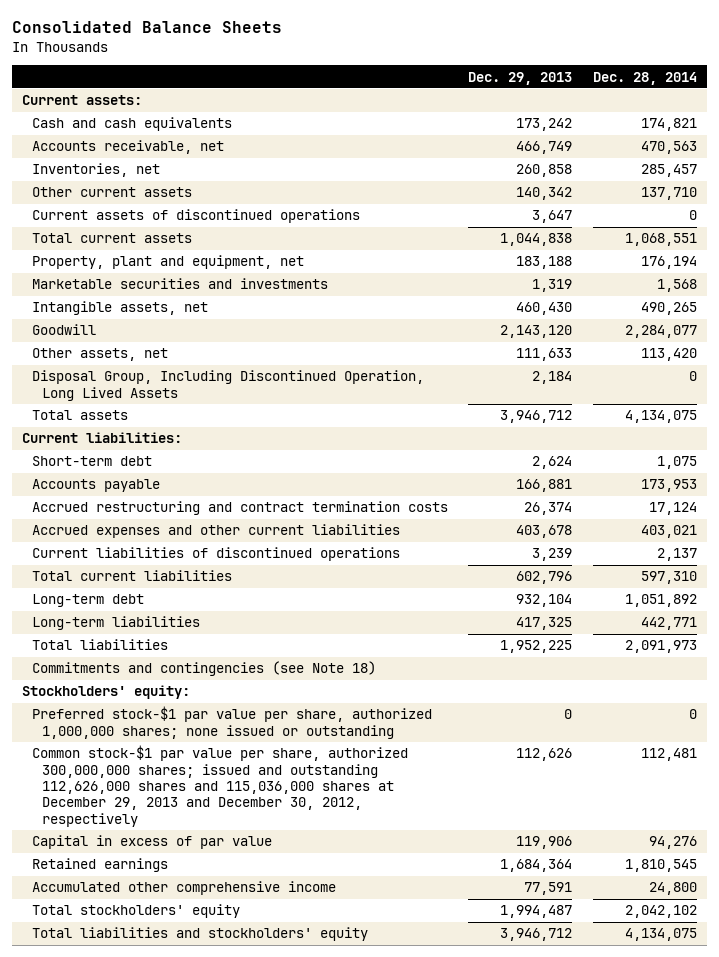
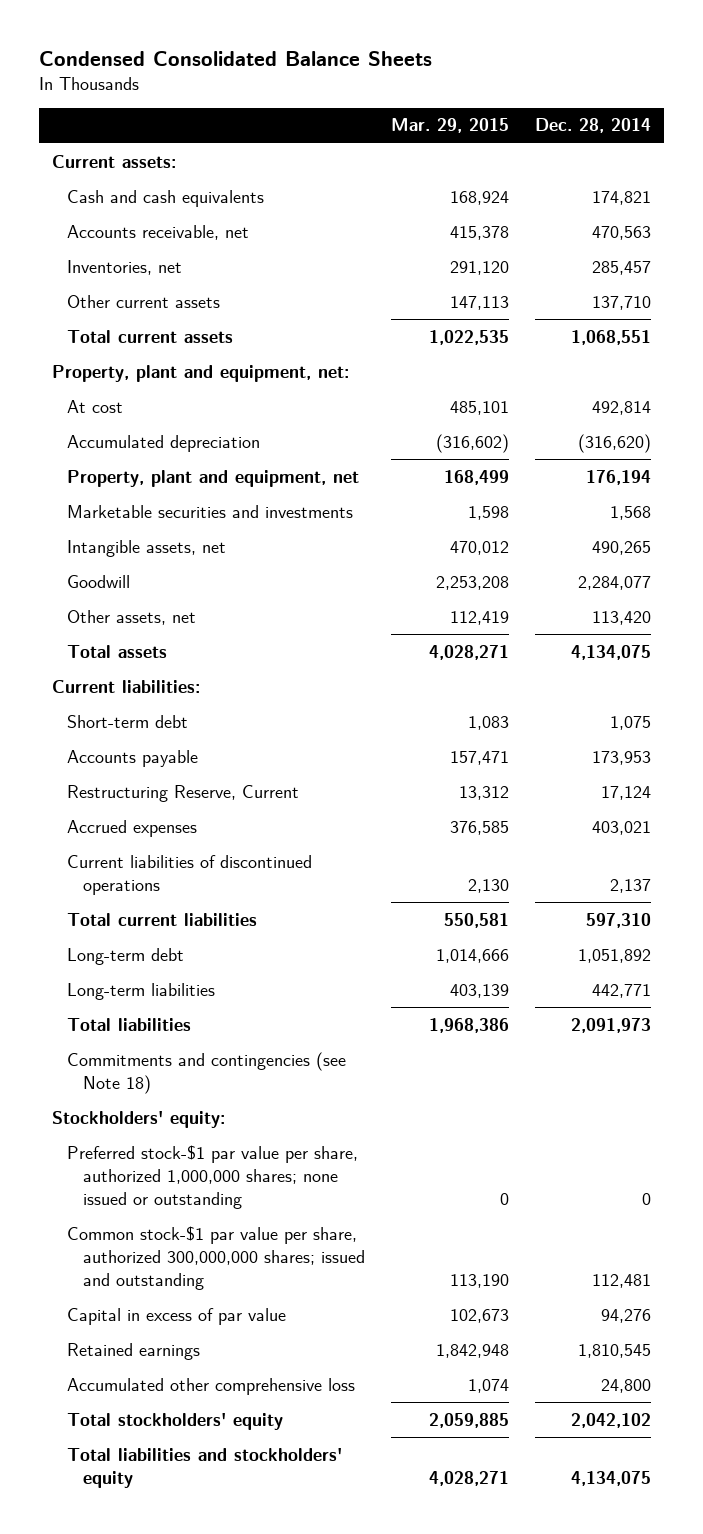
[12,21,283,34] Consolidated Balance Sheets -> [38,51,432,67] Condensed Consolidated Balance Sheets
[468,71,573,85] Dec. 29, 2013 -> none
none -> [391,118,510,134] Mar. 29, 2015
[32,209,361,224] Current assets of discontinued operations -> none
none -> [51,364,349,382] Property, plant and equipment, net:
none -> [67,399,124,413] At cost
none -> [67,434,261,452] Accumulated depreciation
[32,370,425,401] Disposal Group, Including Discontinued Operation, Long Lived Assets -> none
[32,501,449,516] Accrued restructuring and contract termination costs -> [67,784,300,802] Restructuring Reserve, Current
[32,524,401,539] Accrued expenses and other current liabilities -> [67,819,198,837] Accrued expenses
[32,745,409,827] Common stock-$1 par value per share, authorized 300,000,000 shares; issued and outstanding 112,626,000 shares and 115,036,000 shares at December 29, 2013 and December 30, 2012, respectively -> [67,1225,366,1290] Common stock-$1 par value per share, authorized 300,000,000 shares; issued and outstanding
[32,881,337,896] Accumulated other comprehensive income -> [67,1377,356,1395] Accumulated other comprehensive loss

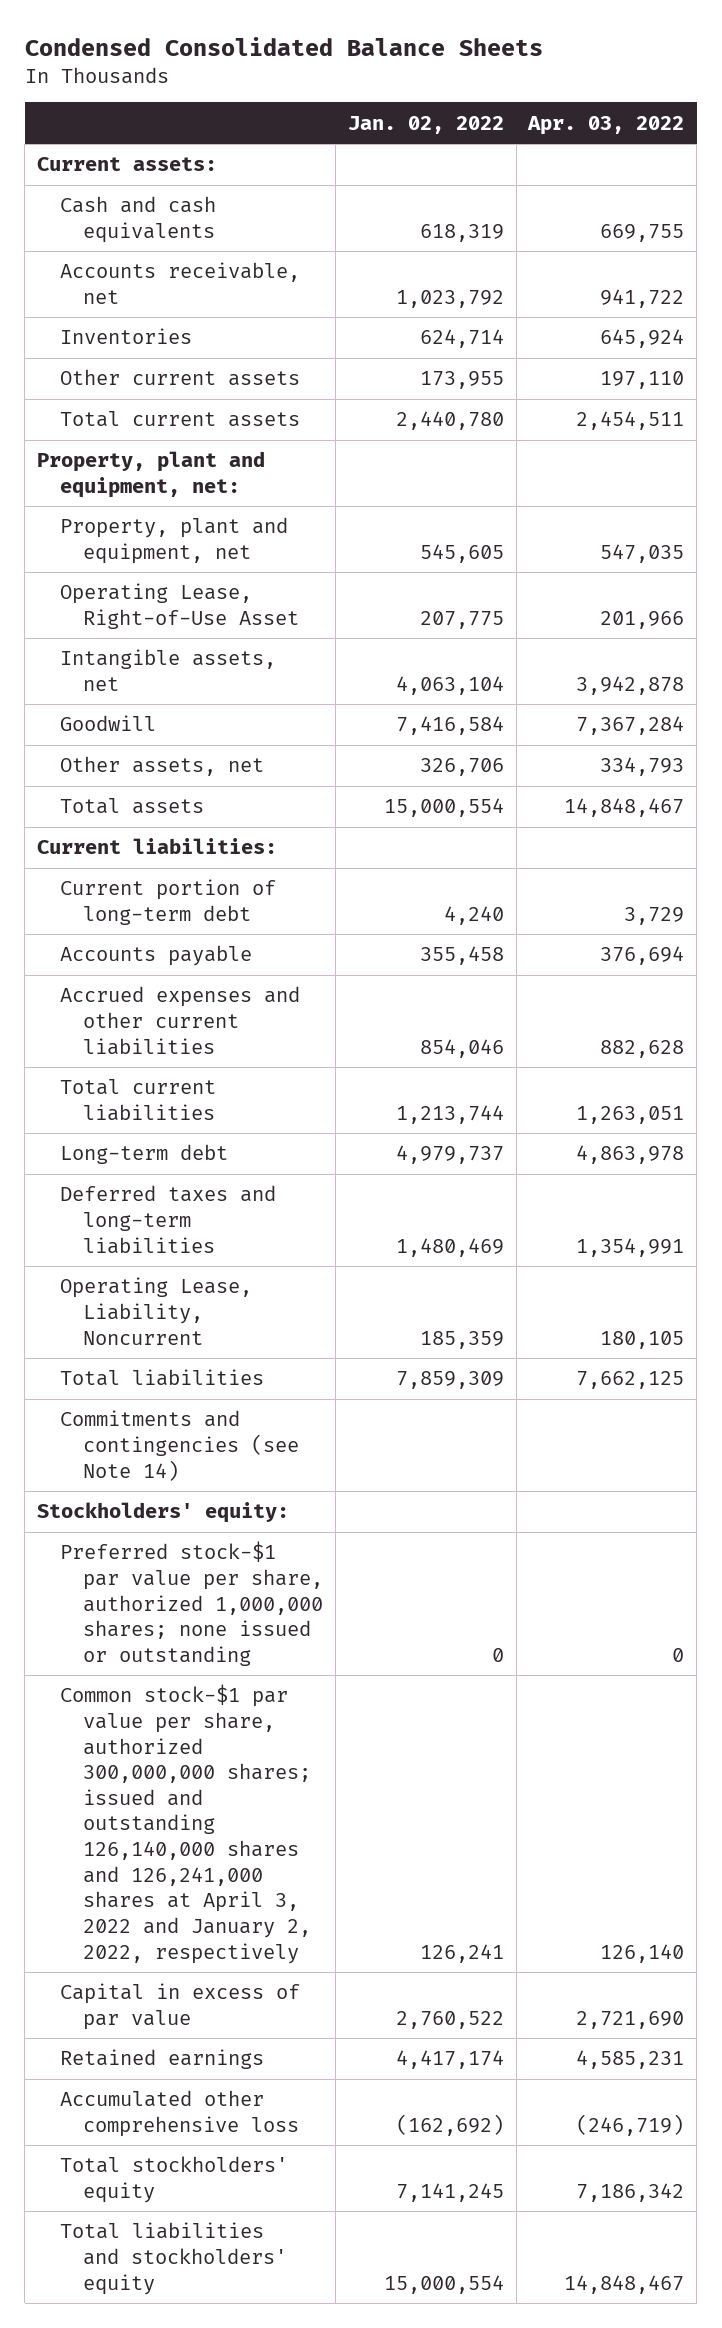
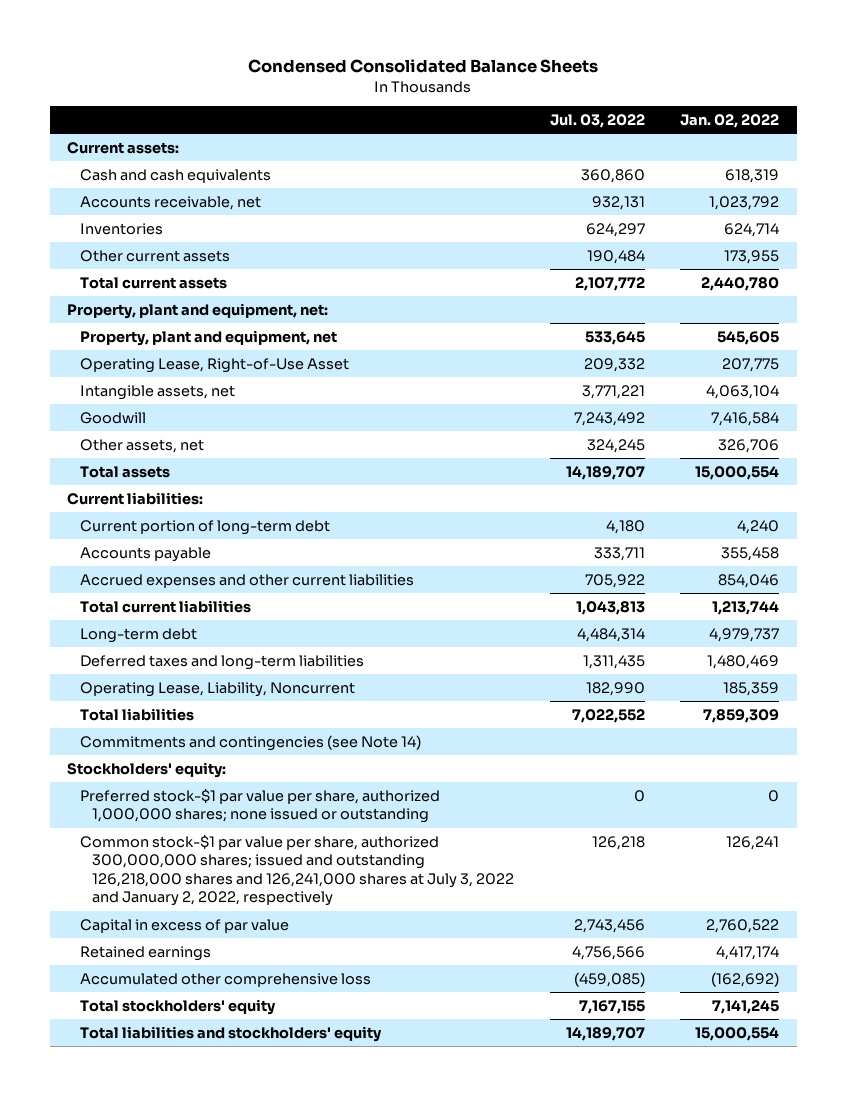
[527,115,685,135] Apr. 03, 2022 -> none
none -> [549,113,645,128] Jul. 03, 2022
[60,1684,312,1964] Common stock-$1 par value per share, authorized 300,000,000 shares; issued and outstanding 126,140,000 shares and 126,241,000 shares at April 3, 2022 and January 2, 2022, respectively -> [79,834,515,907] Common stock-$1 par value per share, authorized 300,000,000 shares; issued and outstanding 126,218,000 shares and 126,241,000 shares at July 3, 2022 and January 2, 2022, respectively

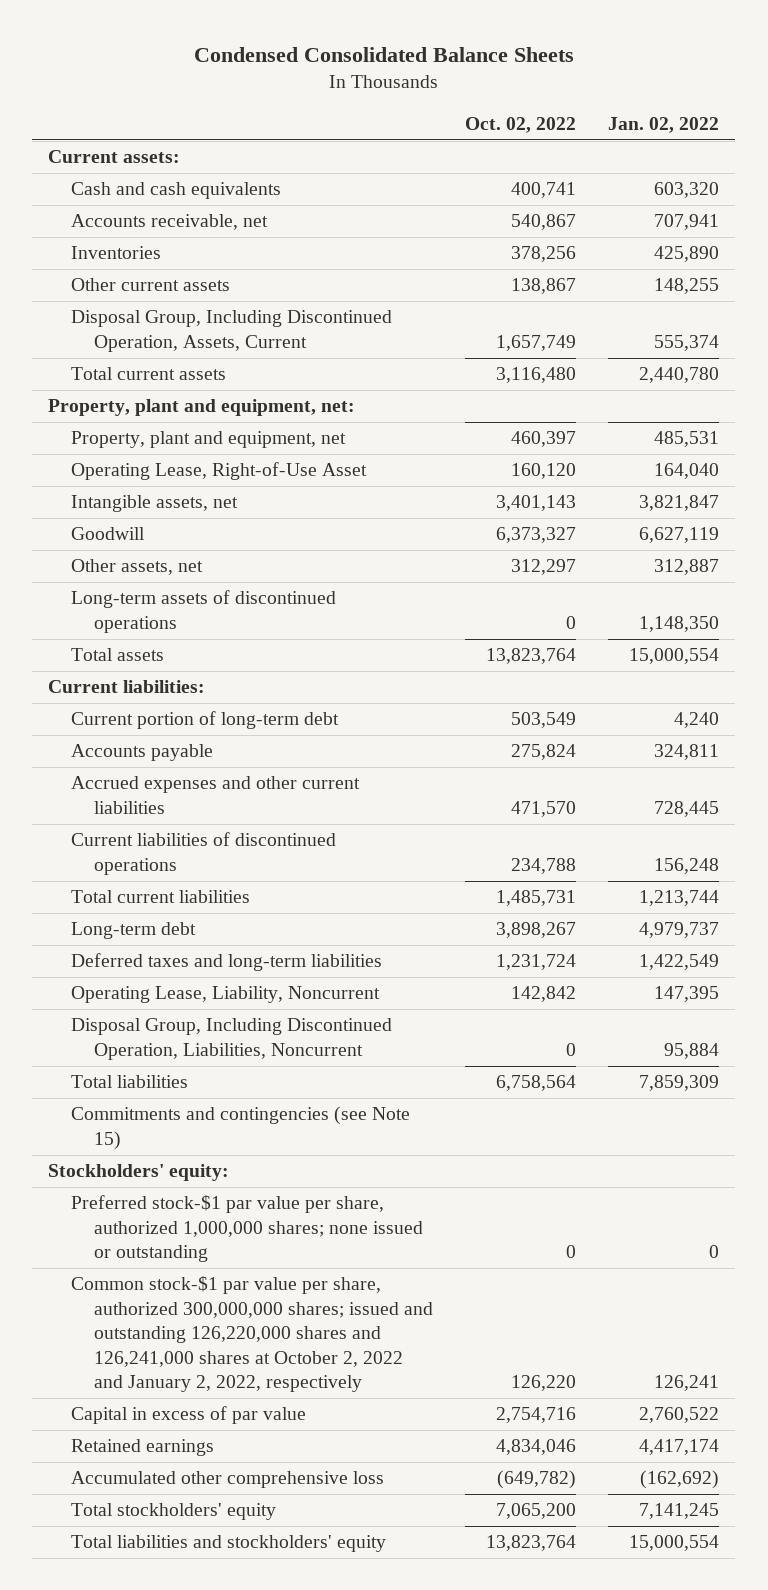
[549,113,645,128] Jul. 03, 2022 -> none
none -> [465,117,577,134] Oct. 02, 2022
[724,168,779,183] 618,319 -> [654,182,720,199] 603,320
[708,195,779,210] 1,023,792 -> [654,214,720,231] 707,941
[723,222,779,237] 624,714 -> [654,246,720,263] 425,890
[723,249,779,264] 173,955 -> [654,278,720,295] 148,255
none -> [71,310,393,352] Disposal Group, Including Discontinued Operation, Assets, Current
[716,330,779,345] 545,605 -> [654,431,720,448] 485,531
[721,357,779,372] 207,775 -> [654,463,720,480] 164,040
[705,384,779,399] 4,063,104 -> [639,495,720,512] 3,821,847
[710,411,779,426] 7,416,584 -> [639,527,720,544] 6,627,119
[717,438,779,453] 326,706 -> [654,559,720,576] 312,887
none -> [71,590,337,633] Long-term assets of discontinued operations
[720,546,779,561] 355,458 -> [654,744,720,761] 324,811
[717,573,779,588] 854,046 -> [654,800,720,817] 728,445
none -> [71,832,337,875] Current liabilities of discontinued operations
[706,654,779,669] 1,480,469 -> [639,954,720,971] 1,422,549
[722,681,779,696] 185,359 -> [654,986,720,1003] 147,395
none -> [71,1018,393,1060] Disposal Group, Including Discontinued Operation, Liabilities, Noncurrent
[79,734,421,751] Commitments and contingencies (see Note 14) -> [71,1106,411,1150] Commitments and contingencies (see Note 15)
[79,834,515,907] Common stock-$1 par value per share, authorized 300,000,000 shares; issued and outstanding 126,218,000 shares and 126,241,000 shares at July 3, 2022 and January 2, 2022, respectively -> [71,1276,434,1392] Common stock-$1 par value per share, authorized 300,000,000 shares; issued and outstanding 126,220,000 shares and 126,241,000 shares at October 2, 2022 and January 2, 2022, respectively

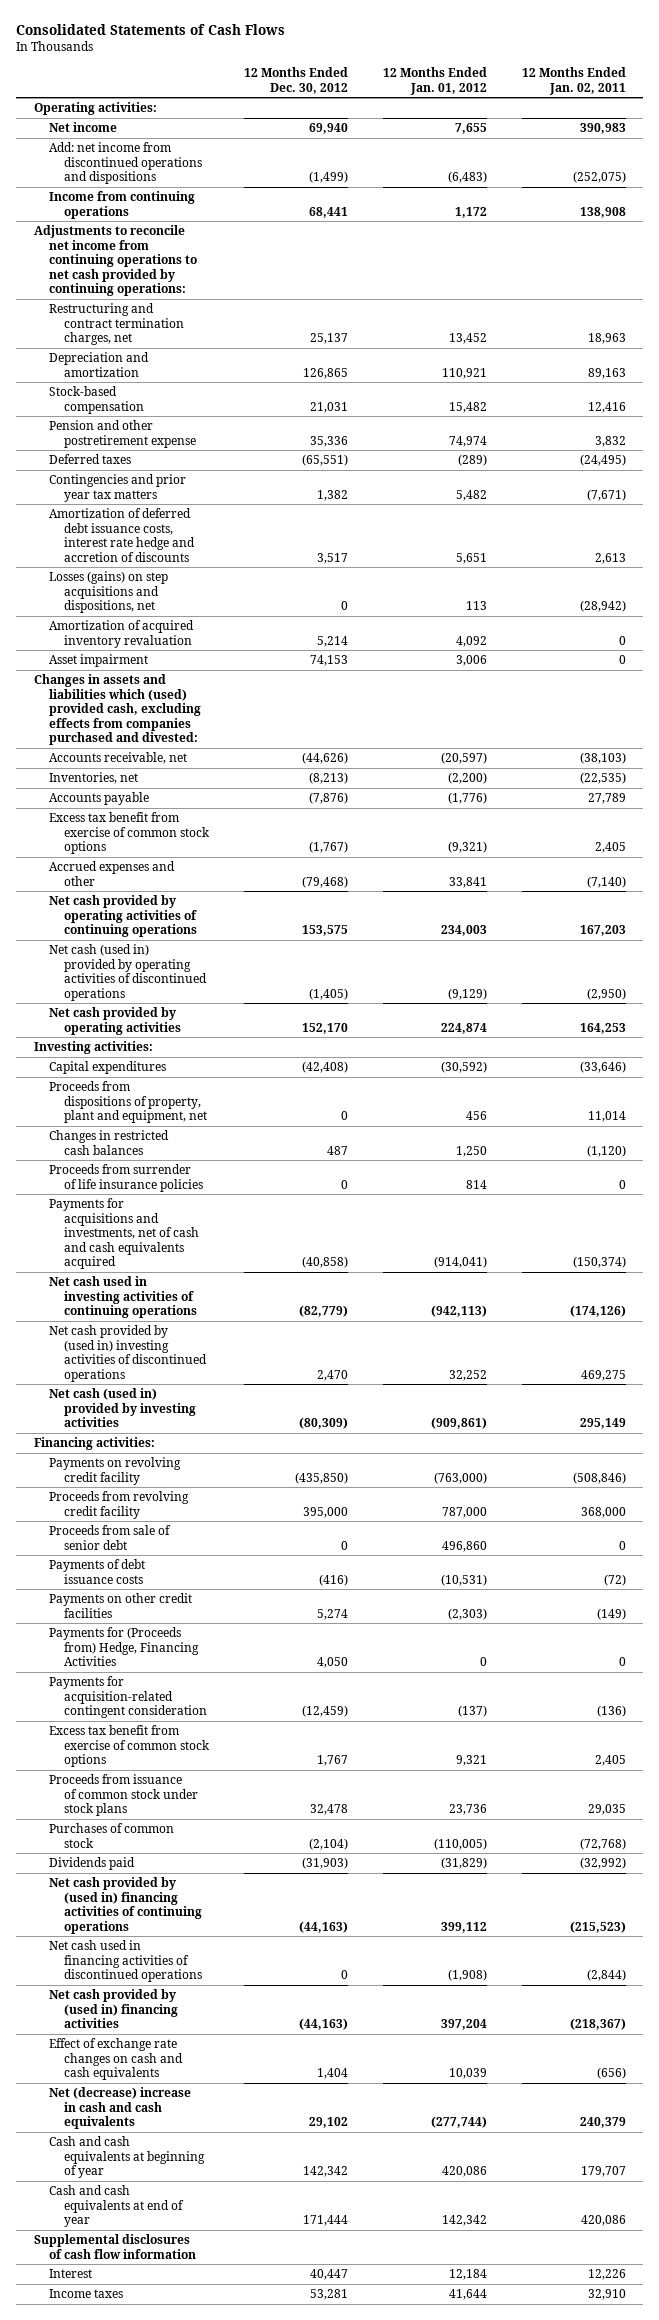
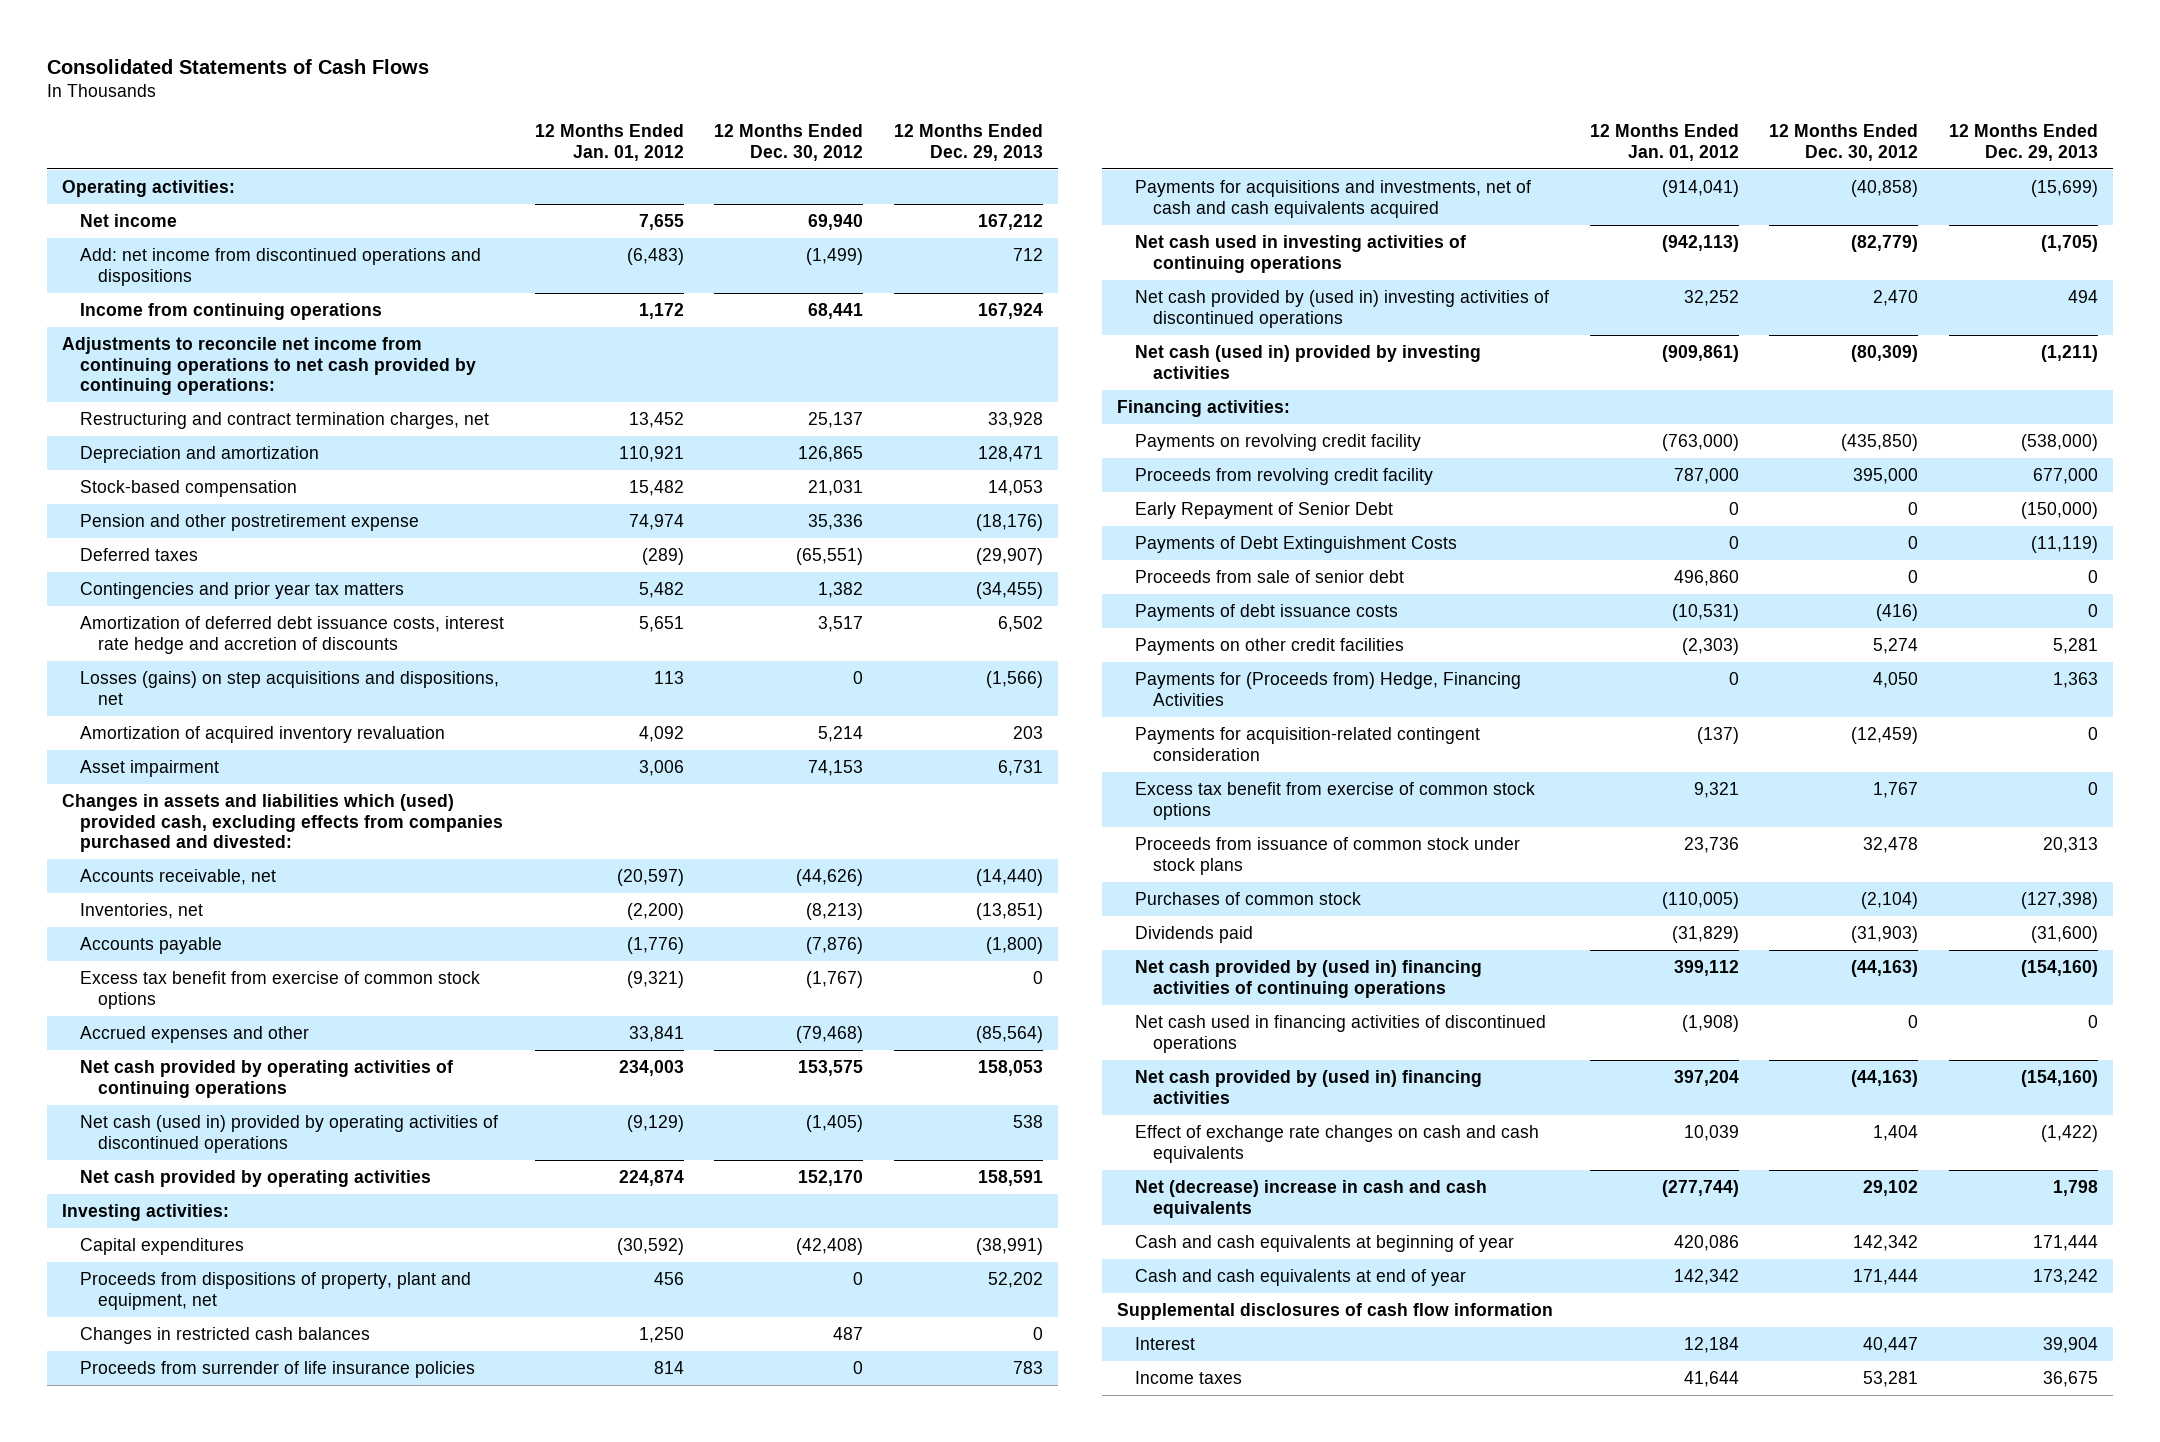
[521,67,626,95] 12 Months Ended Jan. 02, 2011 -> none
none -> [893,124,1043,161] 12 Months Ended Dec. 29, 2013
none -> [1135,501,1394,519] Early Repayment of Senior Debt
none -> [1135,535,1458,553] Payments of Debt Extinguishment Costs

